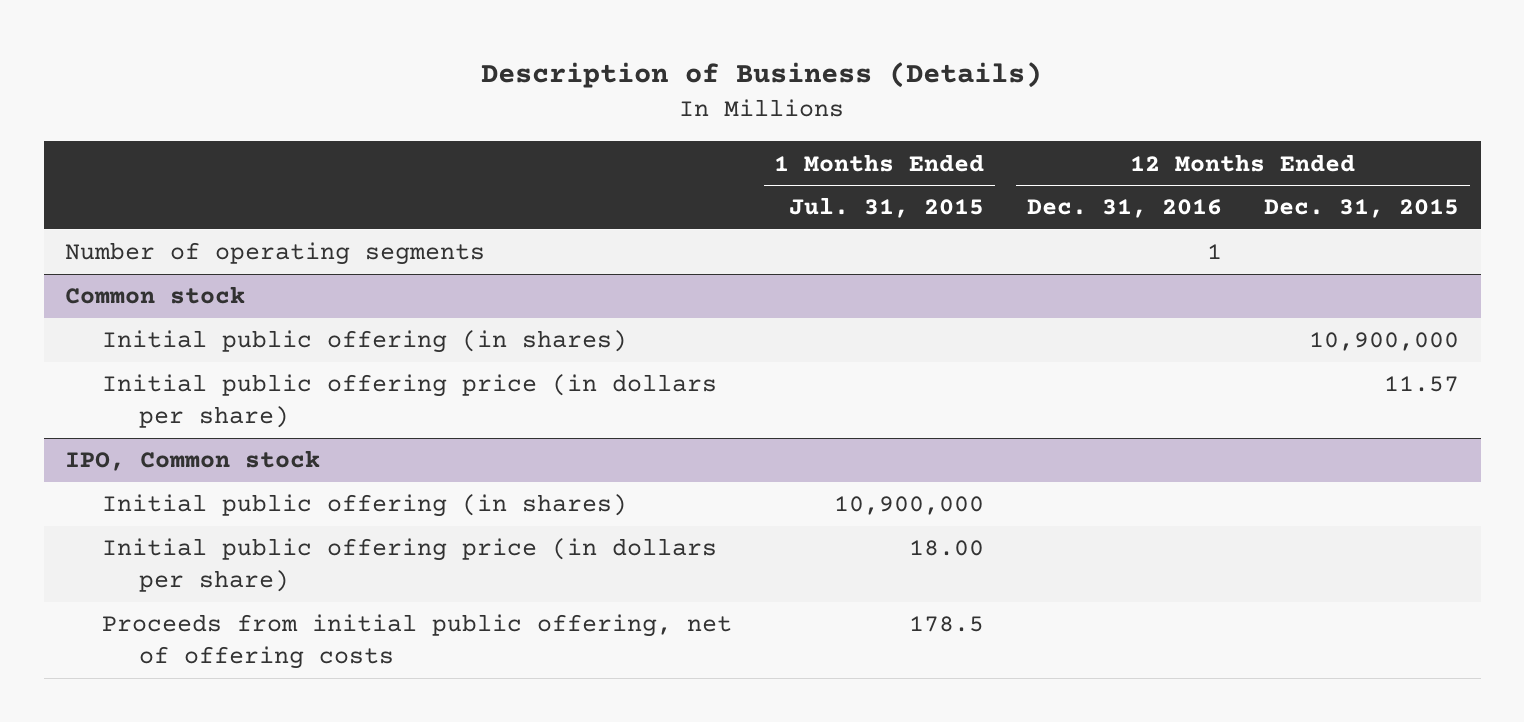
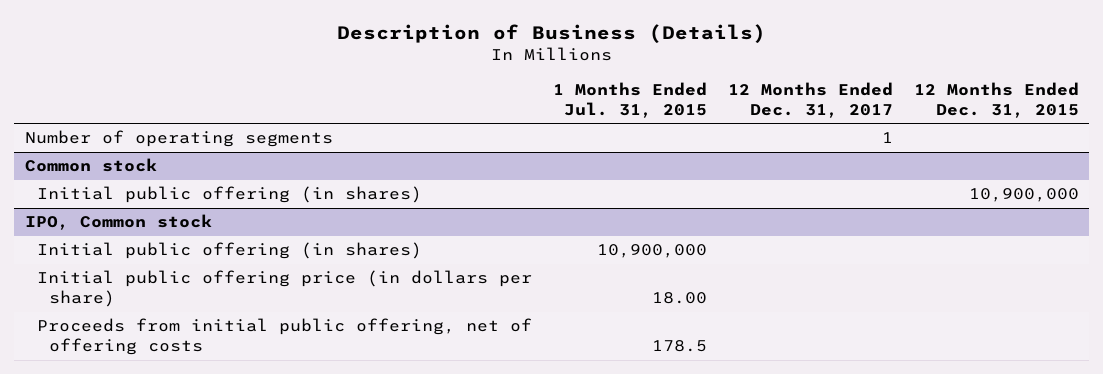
[1026,199,1222,219] Dec. 31, 2016 -> none
none -> [727,81,893,118] 12 Months Ended Dec. 31, 2017
[101,374,717,429] Initial public offering price (in dollars per share) -> none

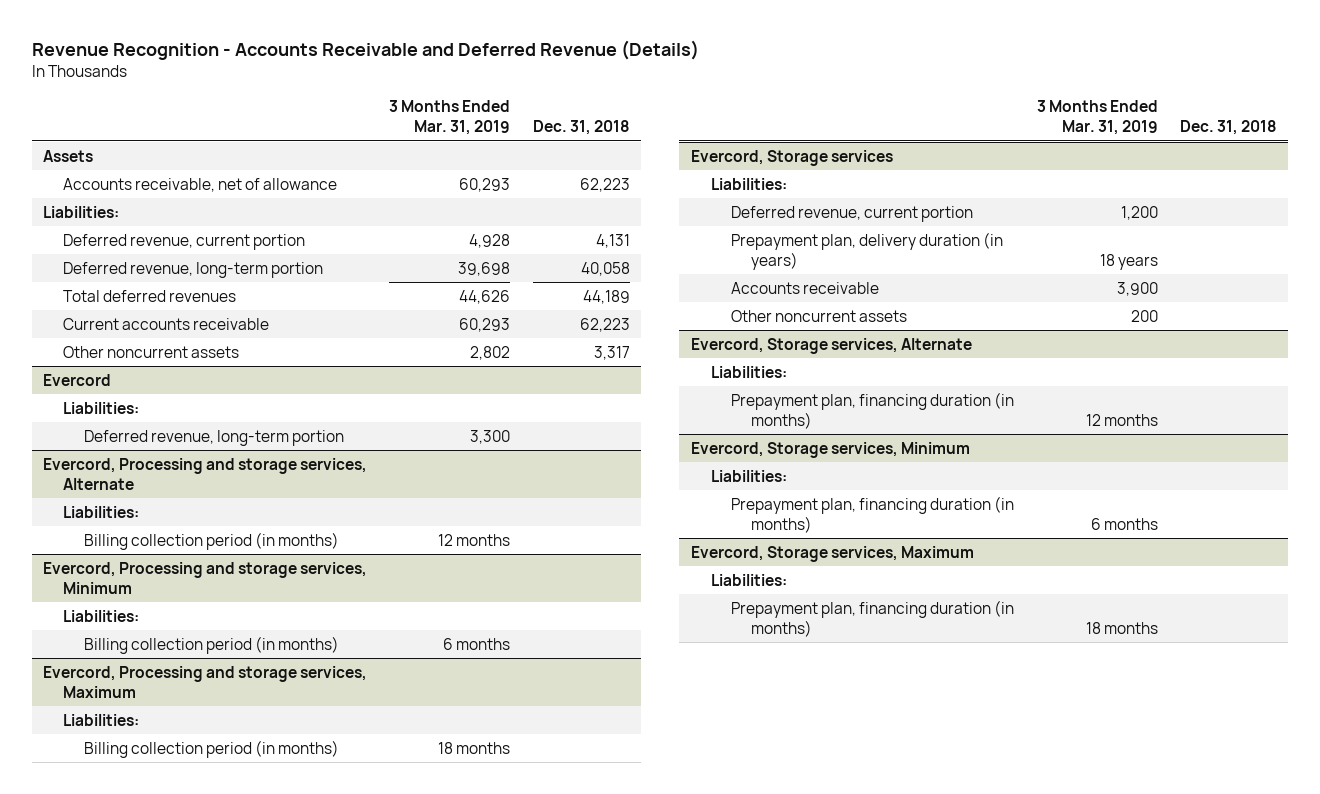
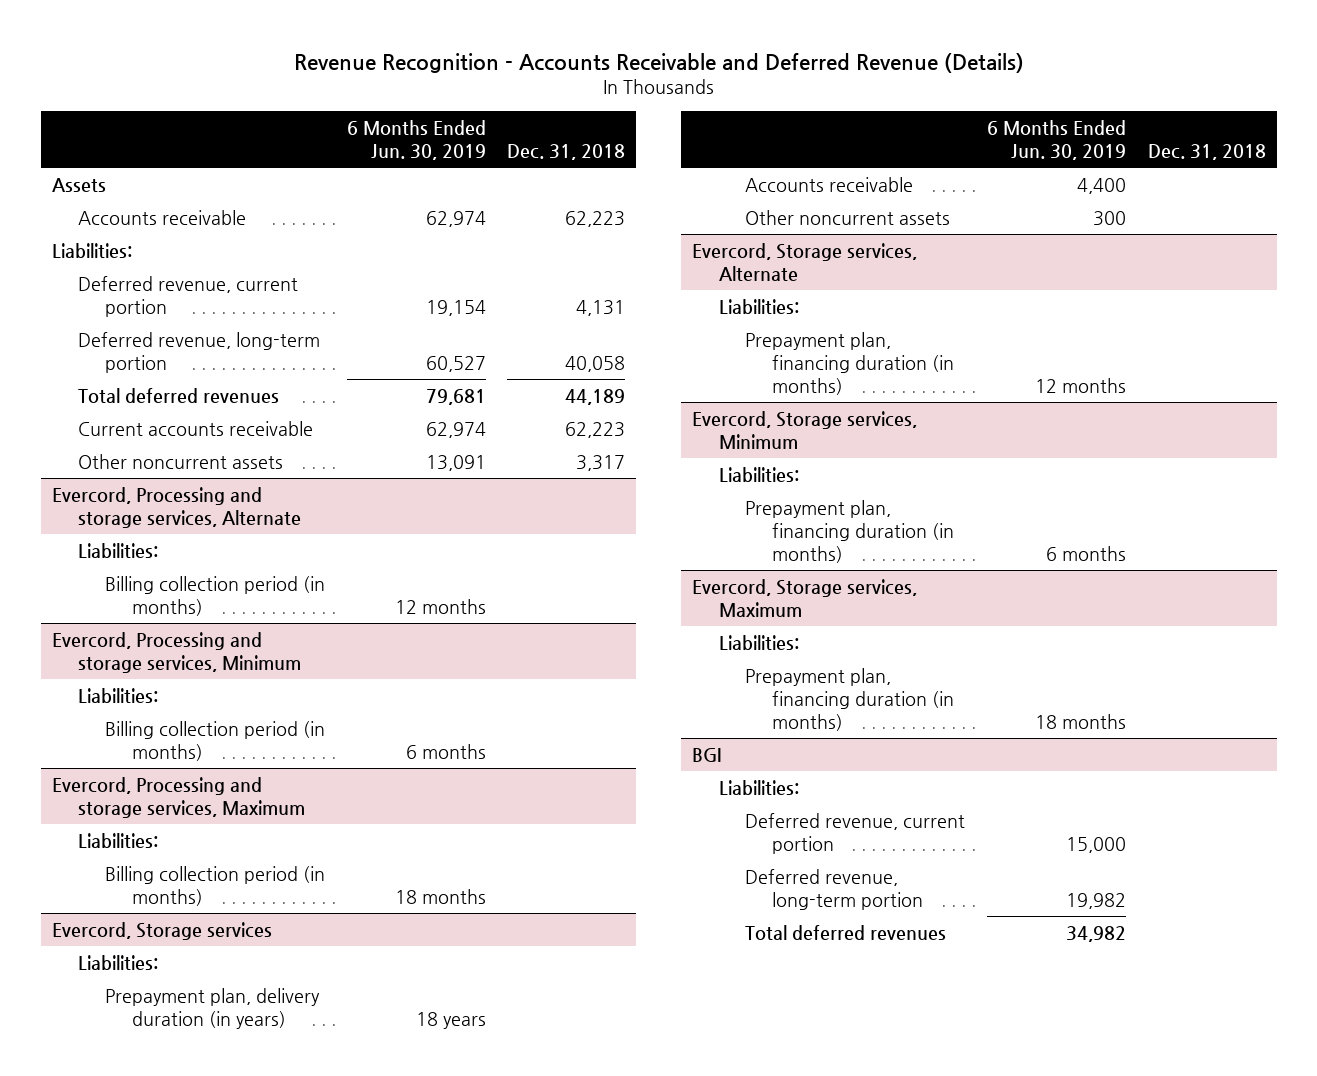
[389,100,511,136] 3 Months Ended Mar. 31, 2019 -> none
none -> [346,119,486,160] 6 Months Ended Jun. 30, 2019
[63,177,338,192] Accounts receivable, net of allowance -> [78,209,247,225] Accounts receivable
[43,373,112,386] Evercord -> none
[63,401,140,414] Liabilities: -> none
[83,429,344,446] Deferred revenue, long-term portion -> none
[730,205,973,222] Deferred revenue, current portion -> none
none -> [691,747,721,762] BGI
none -> [718,779,799,795] Liabilities:
none -> [745,812,966,854] Deferred revenue, current portion
none -> [745,868,924,910] Deferred revenue, long-term portion
none -> [745,924,947,940] Total deferred revenues

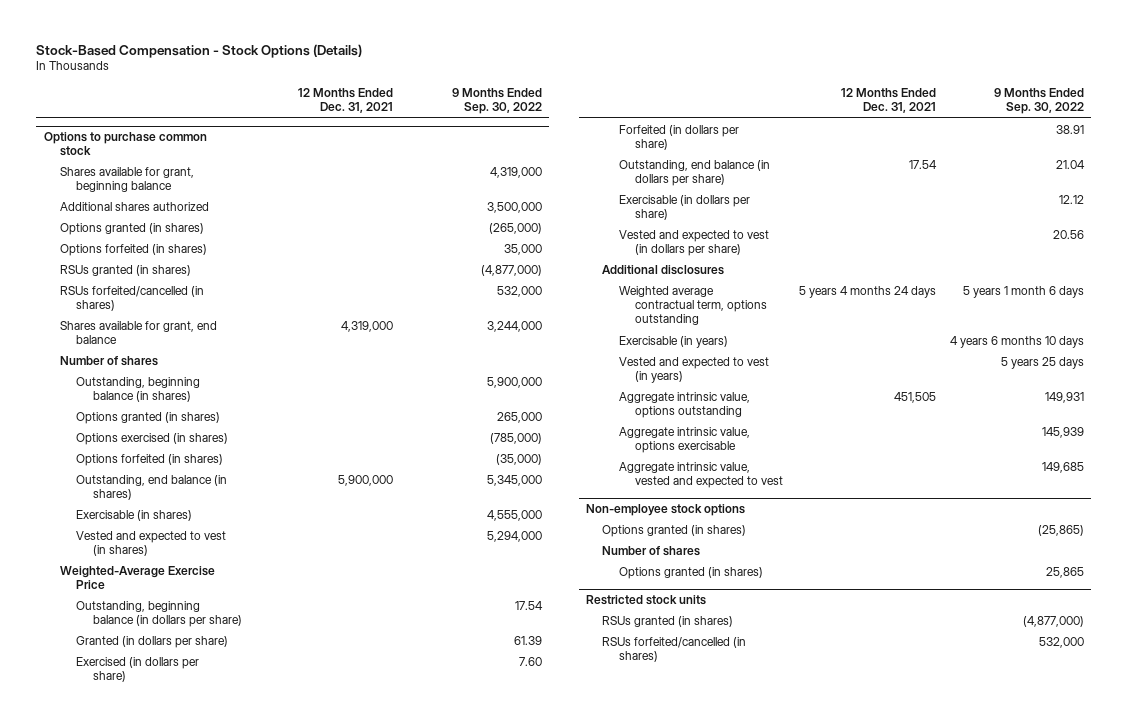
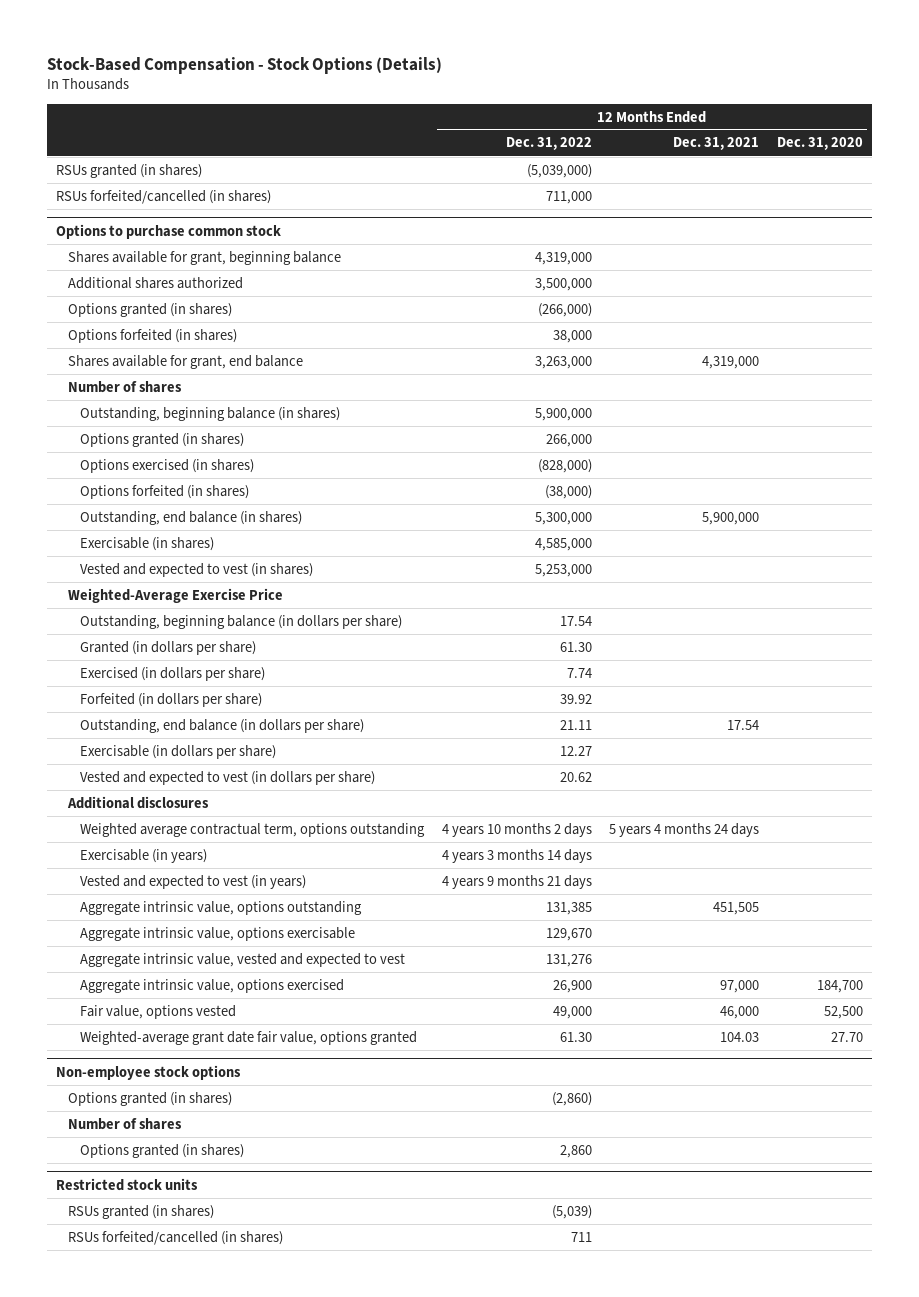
[451,88,542,115] 9 Months Ended Sep. 30, 2022 -> none
none -> [505,137,592,151] Dec. 31, 2022
none -> [776,137,863,151] Dec. 31, 2020
none -> [55,163,202,178] RSUs granted (in shares)
none -> [55,189,271,204] RSUs forfeited/cancelled (in shares)
[60,264,192,276] RSUs granted (in shares) -> none
[60,285,205,312] RSUs forfeited/cancelled (in shares) -> none
none -> [80,978,345,993] Aggregate intrinsic value, options exercised
none -> [80,1004,237,1019] Fair value, options vested
none -> [80,1030,418,1045] Weighted-average grant date fair value, options granted

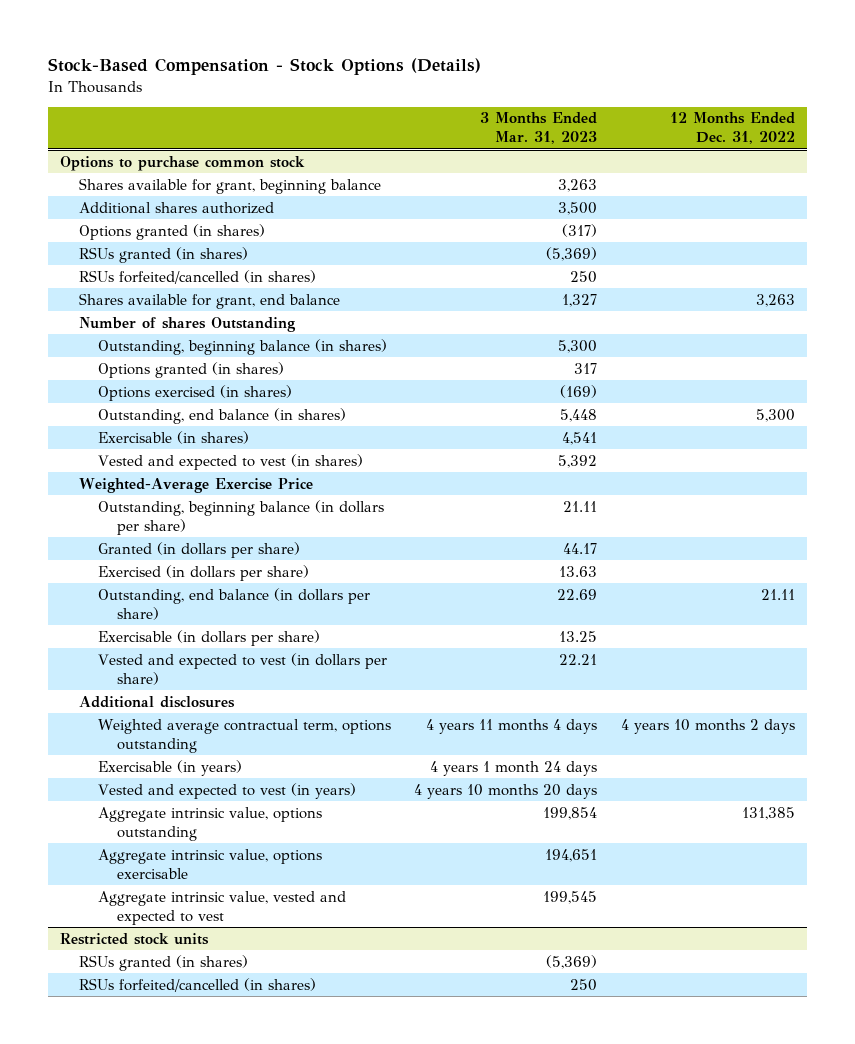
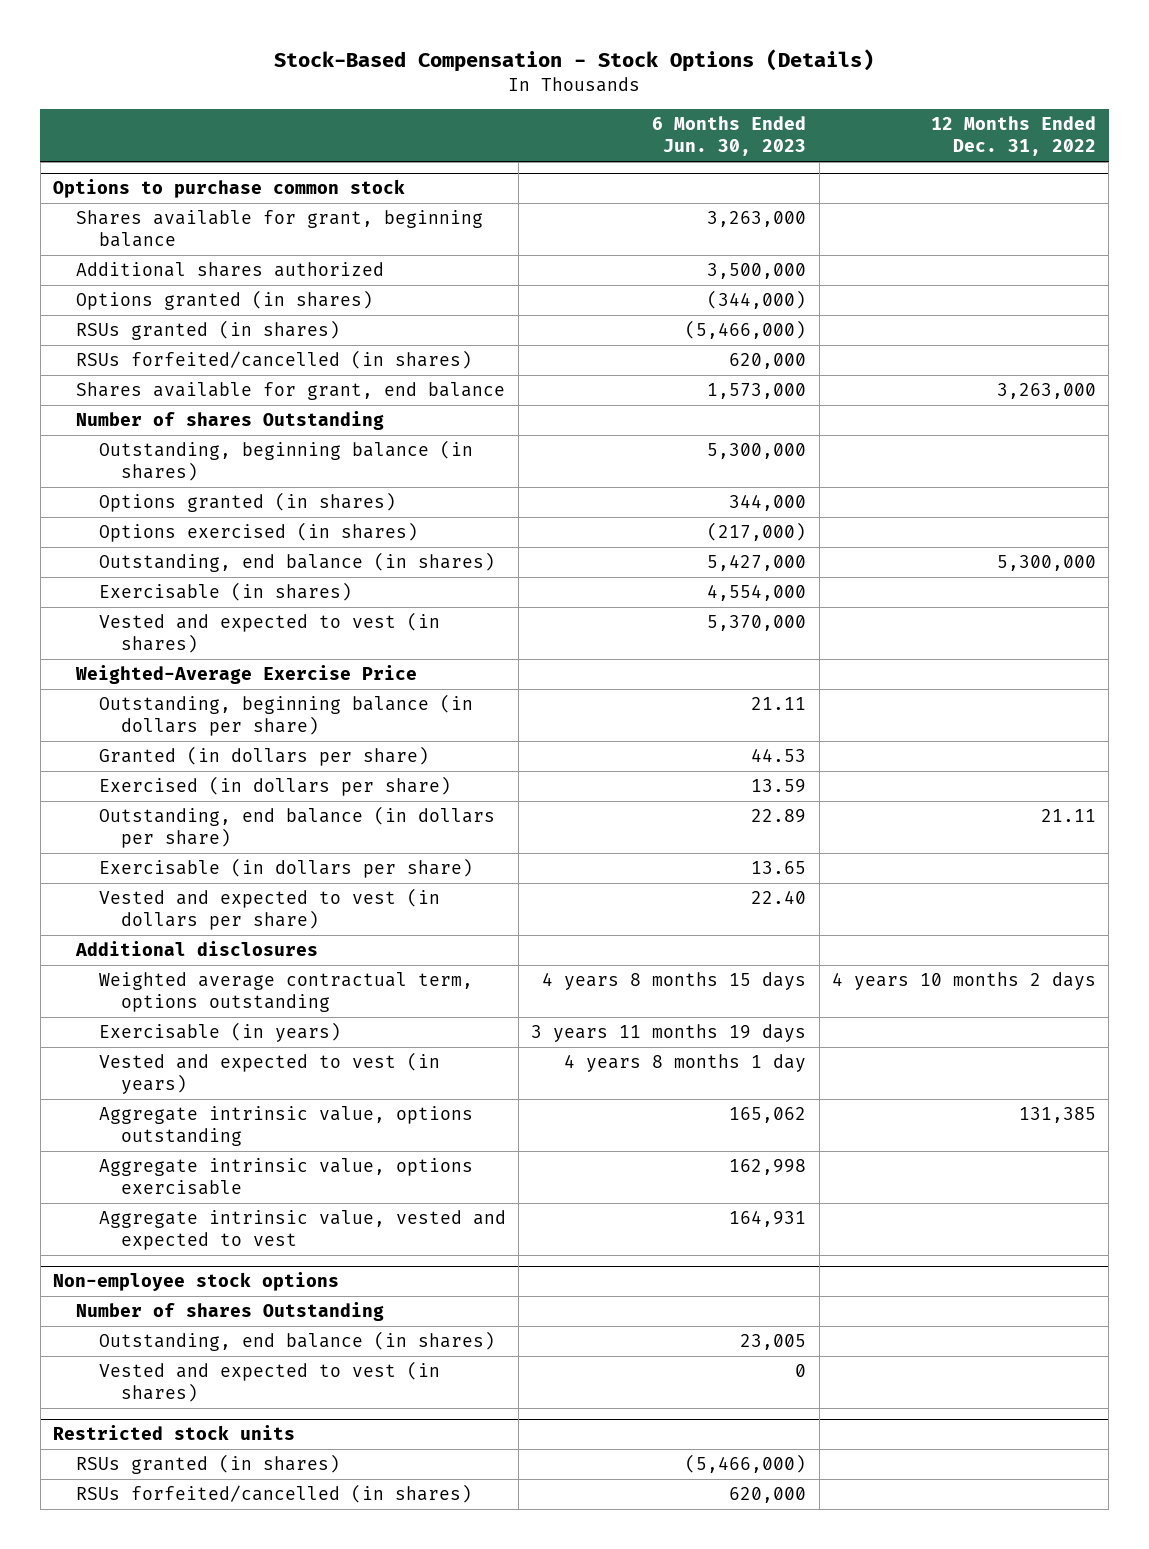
[480,112,598,145] 3 Months Ended Mar. 31, 2023 -> none
none -> [652,115,807,157] 6 Months Ended Jun. 30, 2023
[756,293,796,307] 3,263 -> [996,383,1096,400] 3,263,000
[756,408,796,422] 5,300 -> [996,555,1096,572] 5,300,000
none -> [53,1272,340,1292] Non-employee stock options
none -> [75,1302,384,1322] Number of shares Outstanding
none -> [98,1331,495,1352] Outstanding, end balance (in shares)
none -> [98,1361,440,1403] Vested and expected to vest (in shares)

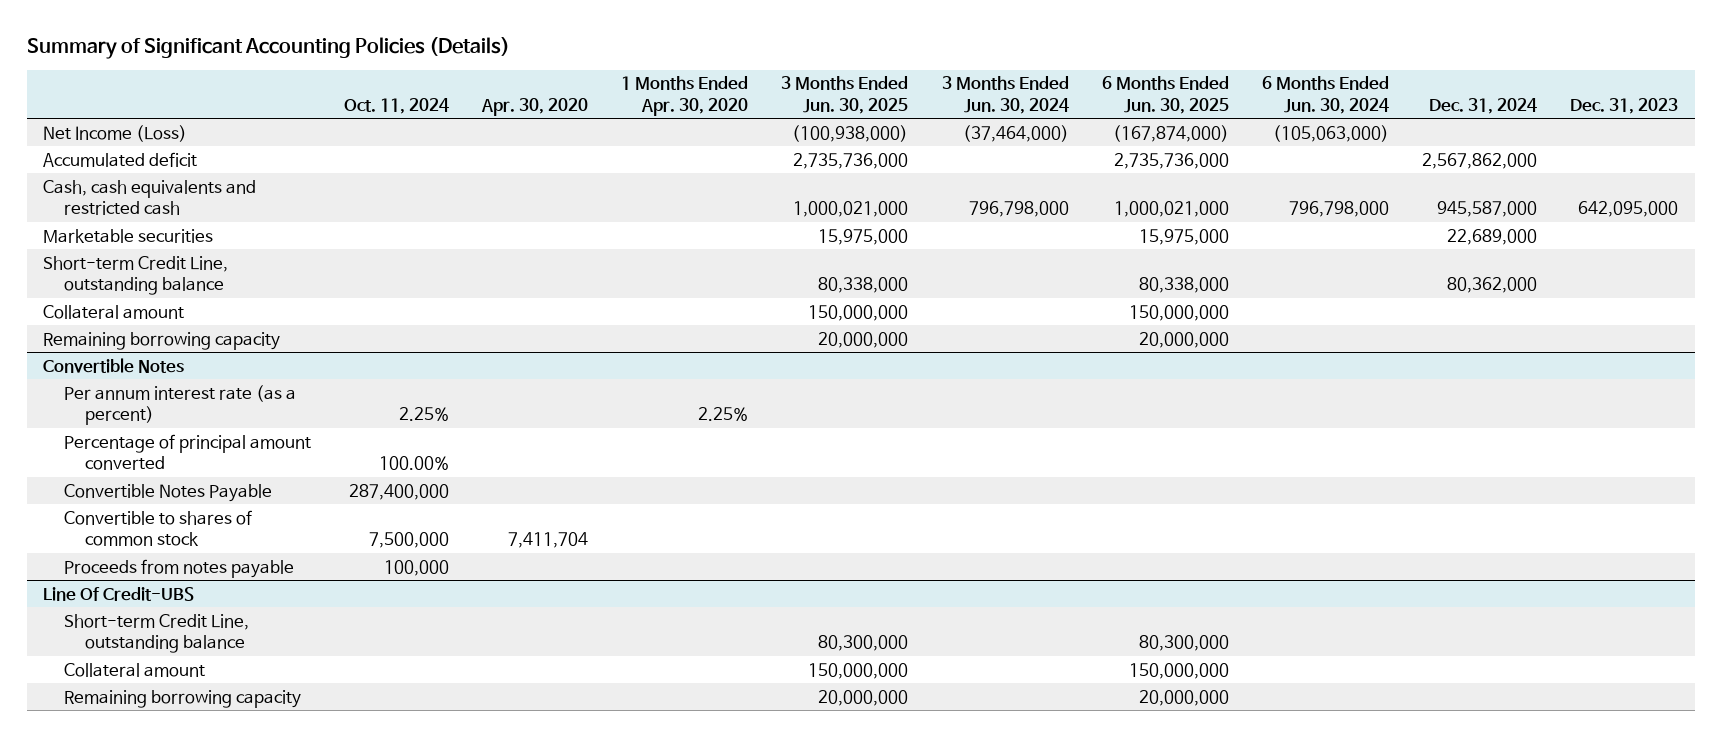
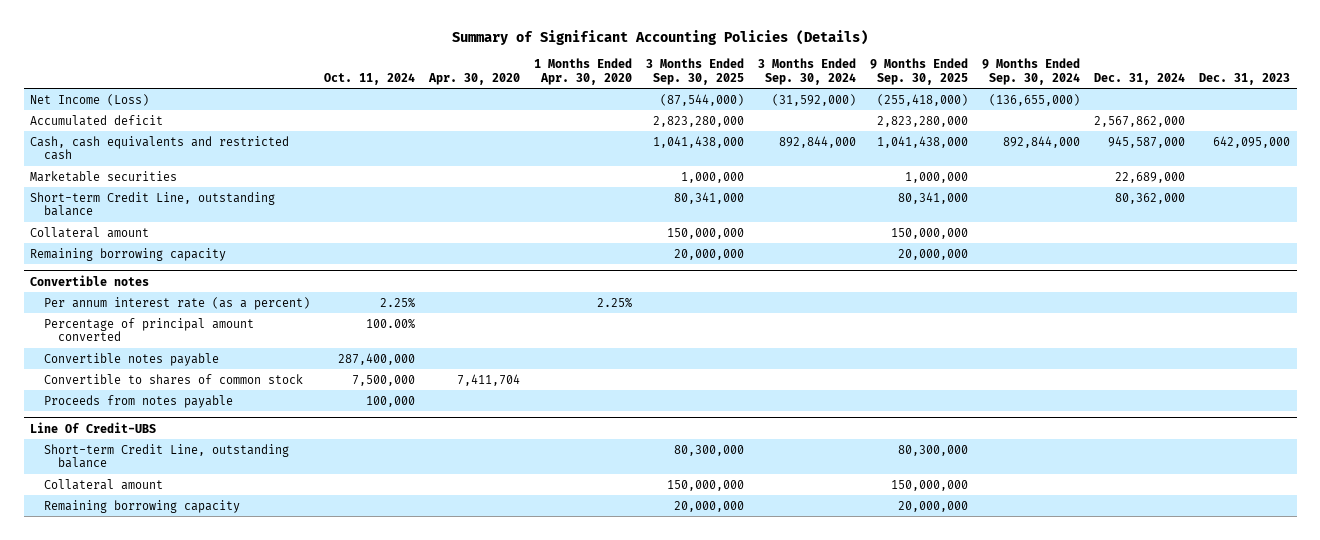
[781,76,909,114] 3 Months Ended Jun. 30, 2025 -> none
[941,76,1069,114] 3 Months Ended Jun. 30, 2024 -> none
[1101,76,1229,114] 6 Months Ended Jun. 30, 2025 -> none
[1261,76,1389,114] 6 Months Ended Jun. 30, 2024 -> none
none -> [645,57,744,85] 3 Months Ended Sep. 30, 2025
none -> [757,57,856,85] 3 Months Ended Sep. 30, 2024
none -> [869,57,968,85] 9 Months Ended Sep. 30, 2025
none -> [981,57,1080,85] 9 Months Ended Sep. 30, 2024
[43,357,185,373] Convertible Notes -> [30,274,150,286] Convertible notes
[63,483,272,502] Convertible Notes Payable -> [44,352,220,366] Convertible notes payable

